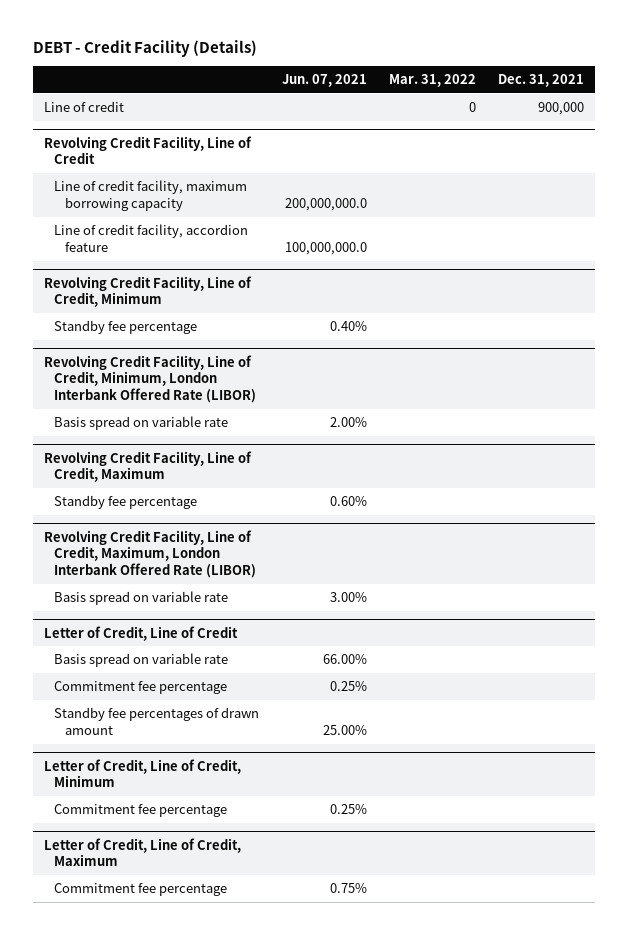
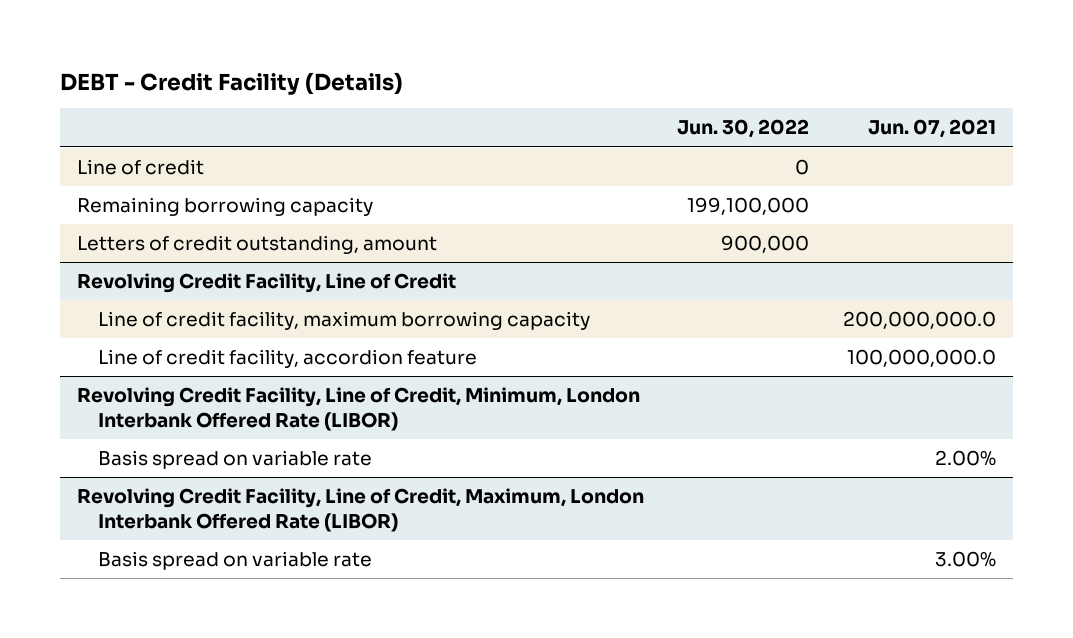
[388,74,476,88] Mar. 31, 2022 -> none
[497,74,584,88] Dec. 31, 2021 -> none
none -> [677,119,810,139] Jun. 30, 2022
none -> [76,196,373,216] Remaining borrowing capacity
none -> [76,234,437,254] Letters of credit outstanding, amount
[43,275,252,308] Revolving Credit Facility, Line of Credit, Minimum -> none
[54,320,198,335] Standby fee percentage -> none
[43,450,252,483] Revolving Credit Facility, Line of Credit, Maximum -> none
[54,495,198,510] Standby fee percentage -> none
[43,625,238,641] Letter of Credit, Line of Credit -> none
[54,653,229,668] Basis spread on variable rate -> none
[54,681,228,695] Commitment fee percentage -> none
[54,707,260,736] Standby fee percentages of drawn amount -> none
[43,758,241,788] Letter of Credit, Line of Credit, Minimum -> none
[54,804,228,818] Commitment fee percentage -> none
[43,837,241,867] Letter of Credit, Line of Credit, Maximum -> none
[54,883,228,897] Commitment fee percentage -> none

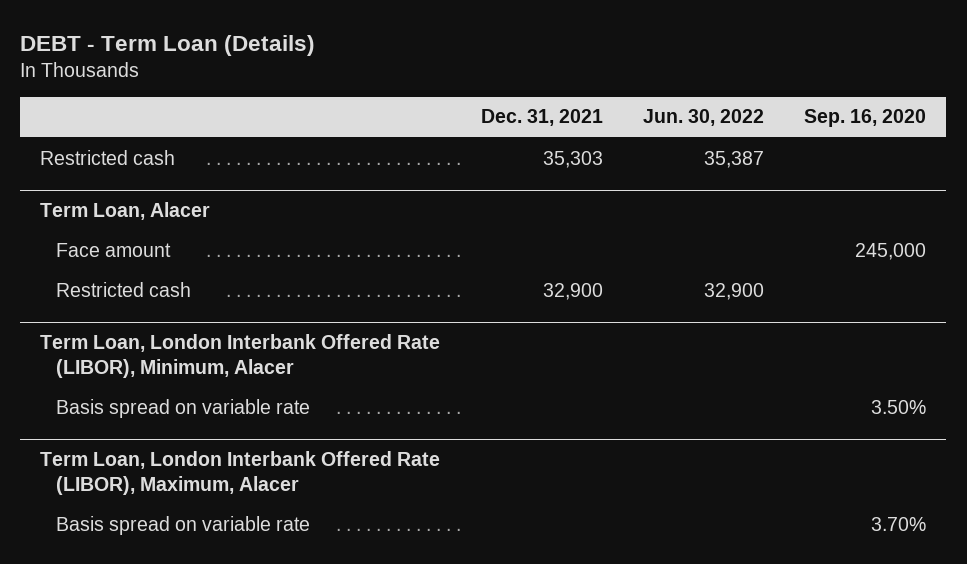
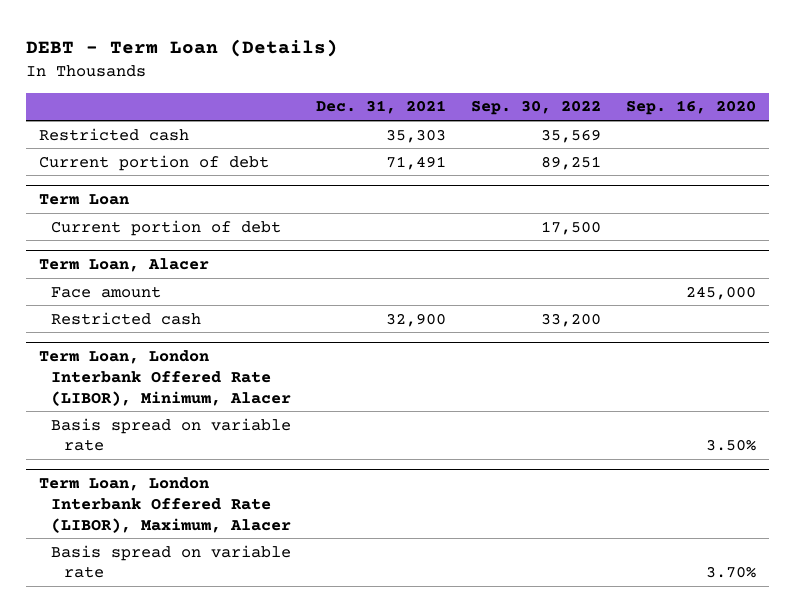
[643,109,765,127] Jun. 30, 2022 -> none
none -> [471,100,602,116] Sep. 30, 2022
none -> [38,154,269,171] Current portion of debt
none -> [38,194,129,206] Term Loan
none -> [51,219,282,236] Current portion of debt

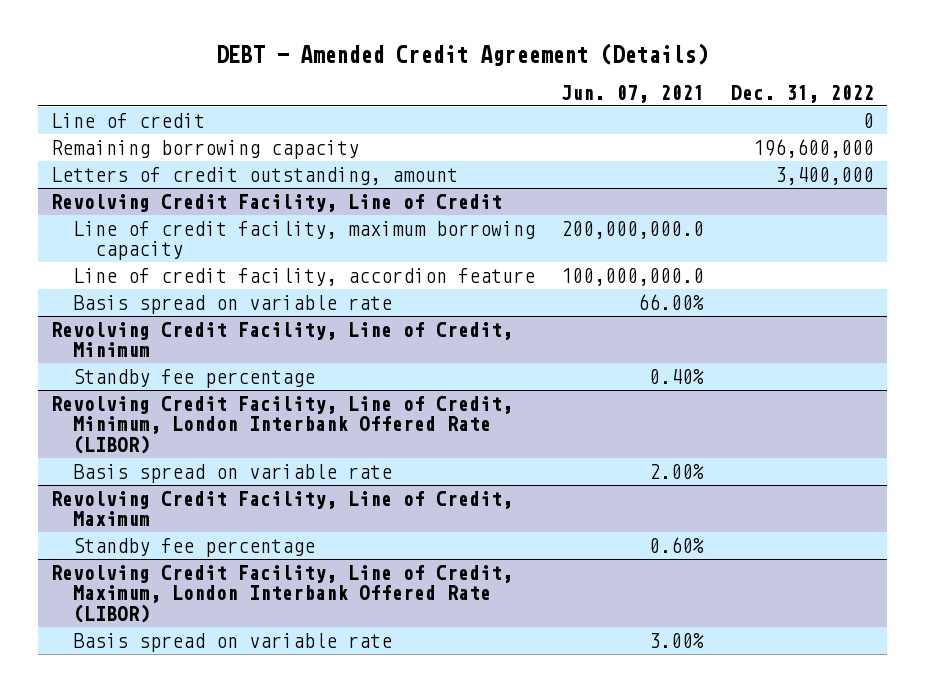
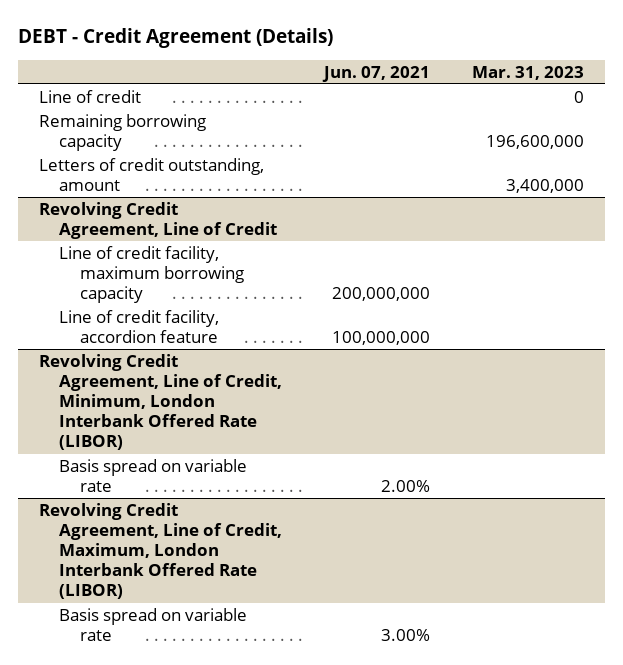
[216,43,709,67] DEBT - Amended Credit Agreement (Details) -> [17,28,333,49] DEBT - Credit Agreement (Details)
[730,85,874,104] Dec. 31, 2022 -> none
none -> [472,65,585,80] Mar. 31, 2023
[73,294,393,314] Basis spread on variable rate -> none
[51,321,514,358] Revolving Credit Facility, Line of Credit, Minimum -> none
[73,368,316,388] Standby fee percentage -> none
[51,193,503,212] Revolving Credit Facility, Line of Credit -> [38,201,278,240] Revolving Credit Agreement, Line of Credit
[561,220,705,239] 200,000,000.0 -> [332,287,431,302] 200,000,000
[561,267,705,286] 100,000,000.0 -> [332,331,431,346] 100,000,000
[51,395,514,454] Revolving Credit Facility, Line of Credit, Minimum, London Interbank Offered Rate (LIBOR) -> [38,353,283,451] Revolving Credit Agreement, Line of Credit, Minimum, London Interbank Offered Rate (LIBOR)
[51,490,514,527] Revolving Credit Facility, Line of Credit, Maximum -> none
[73,537,316,557] Standby fee percentage -> none
[51,564,514,623] Revolving Credit Facility, Line of Credit, Maximum, London Interbank Offered Rate (LIBOR) -> [38,502,283,600] Revolving Credit Agreement, Line of Credit, Maximum, London Interbank Offered Rate (LIBOR)

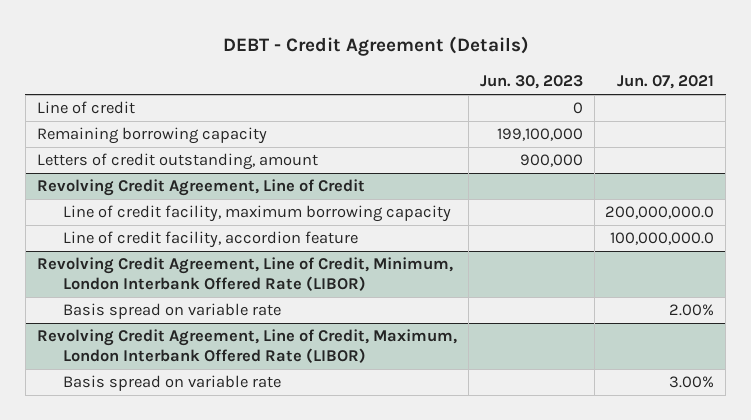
[472,65,585,80] Mar. 31, 2023 -> none
none -> [479,75,583,90] Jun. 30, 2023
[332,287,431,302] 200,000,000 -> [605,206,715,220] 200,000,000.0
[332,331,431,346] 100,000,000 -> [610,232,715,246] 100,000,000.0

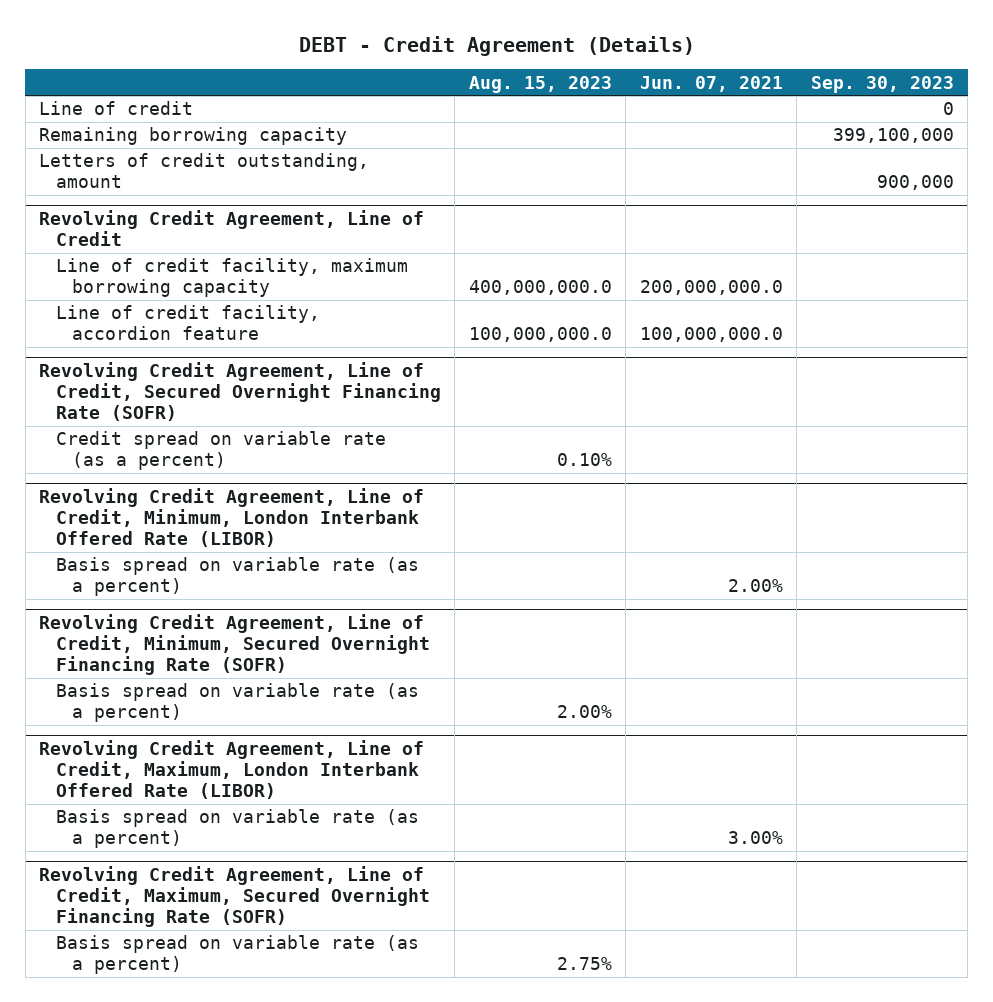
[479,75,583,90] Jun. 30, 2023 -> none
none -> [468,75,612,93] Aug. 15, 2023
none -> [810,75,954,93] Sep. 30, 2023
none -> [39,361,441,422] Revolving Credit Agreement, Line of Credit, Secured Overnight Financing Rate (SOFR)
none -> [55,431,386,471] Credit spread on variable rate (as a percent)
[63,303,282,320] Basis spread on variable rate -> [55,557,419,597] Basis spread on variable rate (as a percent)
none -> [39,613,430,676] Revolving Credit Agreement, Line of Credit, Minimum, Secured Overnight Financing Rate (SOFR)
none -> [55,683,419,723] Basis spread on variable rate (as a percent)
[63,375,282,392] Basis spread on variable rate -> [55,809,419,849] Basis spread on variable rate (as a percent)
none -> [39,865,430,928] Revolving Credit Agreement, Line of Credit, Maximum, Secured Overnight Financing Rate (SOFR)
none -> [55,935,419,975] Basis spread on variable rate (as a percent)

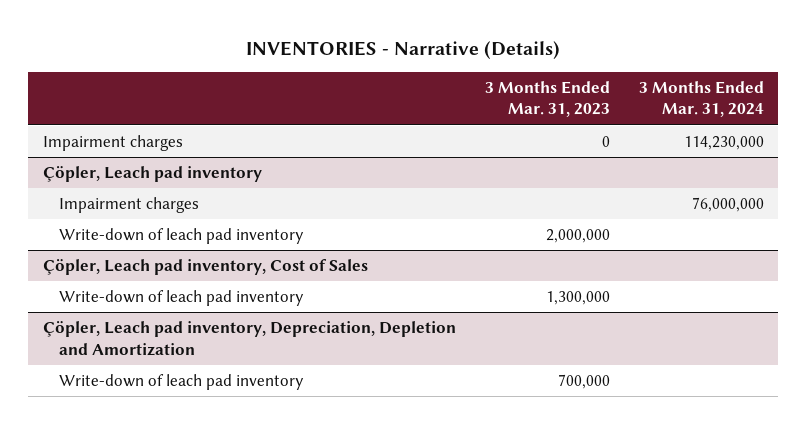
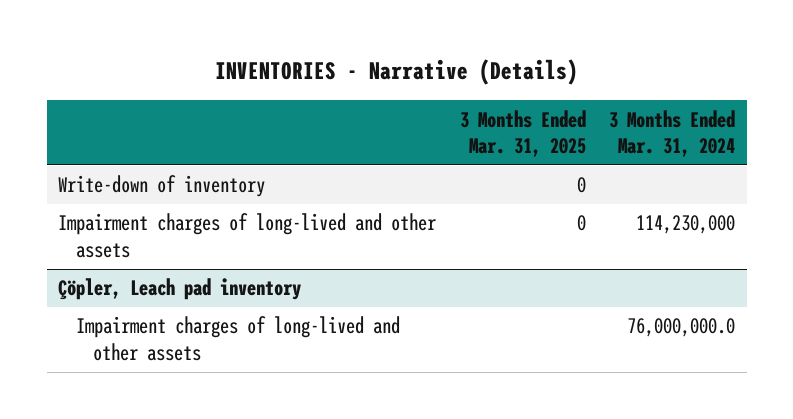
[484,80,610,118] 3 Months Ended Mar. 31, 2023 -> none
none -> [459,109,586,158] 3 Months Ended Mar. 31, 2025
none -> [58,175,266,198] Write-down of inventory
[42,135,183,152] Impairment charges -> [58,213,437,258] Impairment charges of long-lived and other assets
[58,228,304,245] Write-down of leach pad inventory -> none
[42,259,368,276] Çöpler, Leach pad inventory, Cost of Sales -> none
[58,290,304,307] Write-down of leach pad inventory -> none
[42,321,456,356] Çöpler, Leach pad inventory, Depreciation, Depletion and Amortization -> none
[58,374,304,391] Write-down of leach pad inventory -> none
[58,197,199,214] Impairment charges -> [75,316,400,361] Impairment charges of long-lived and other assets
[691,197,764,213] 76,000,000 -> [626,318,735,338] 76,000,000.0

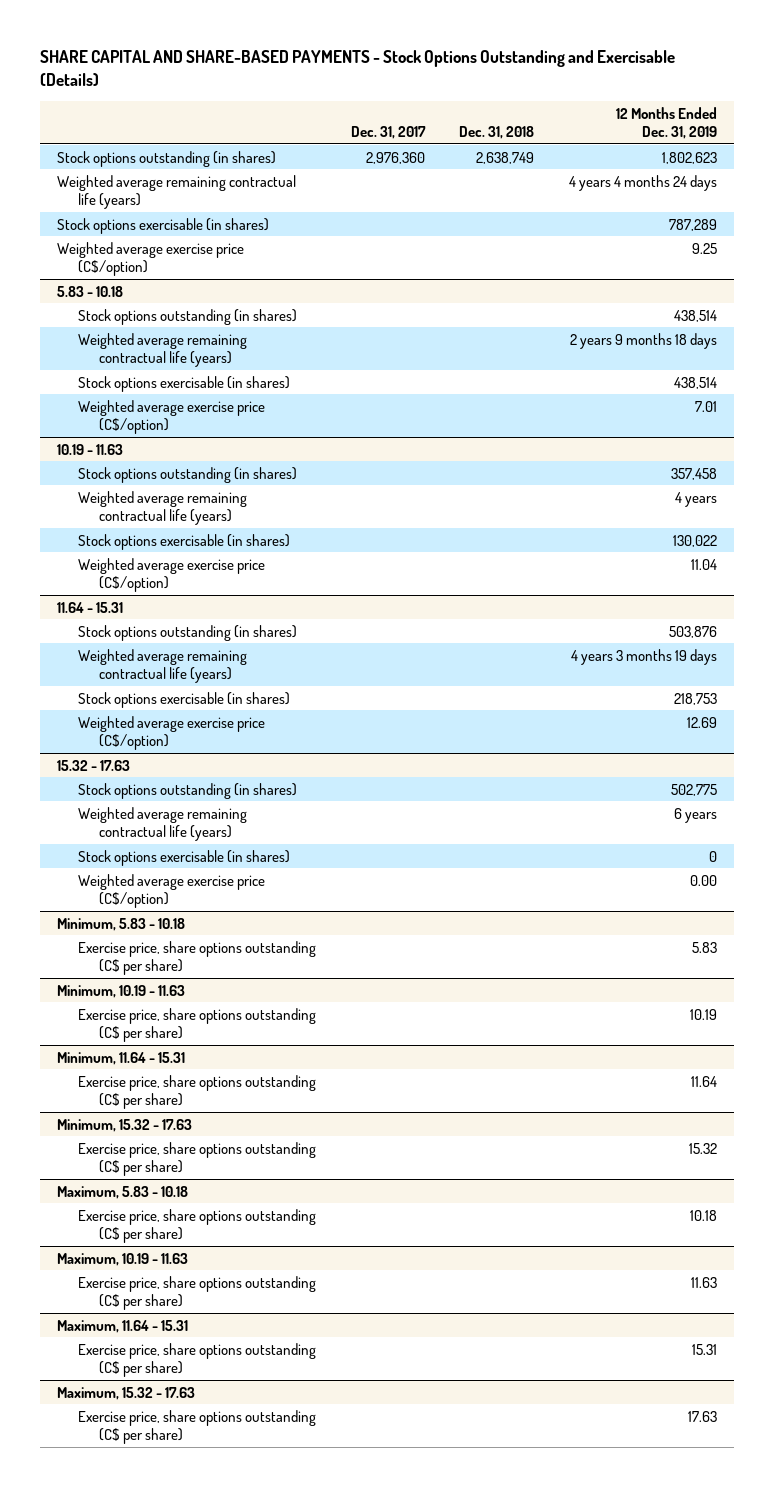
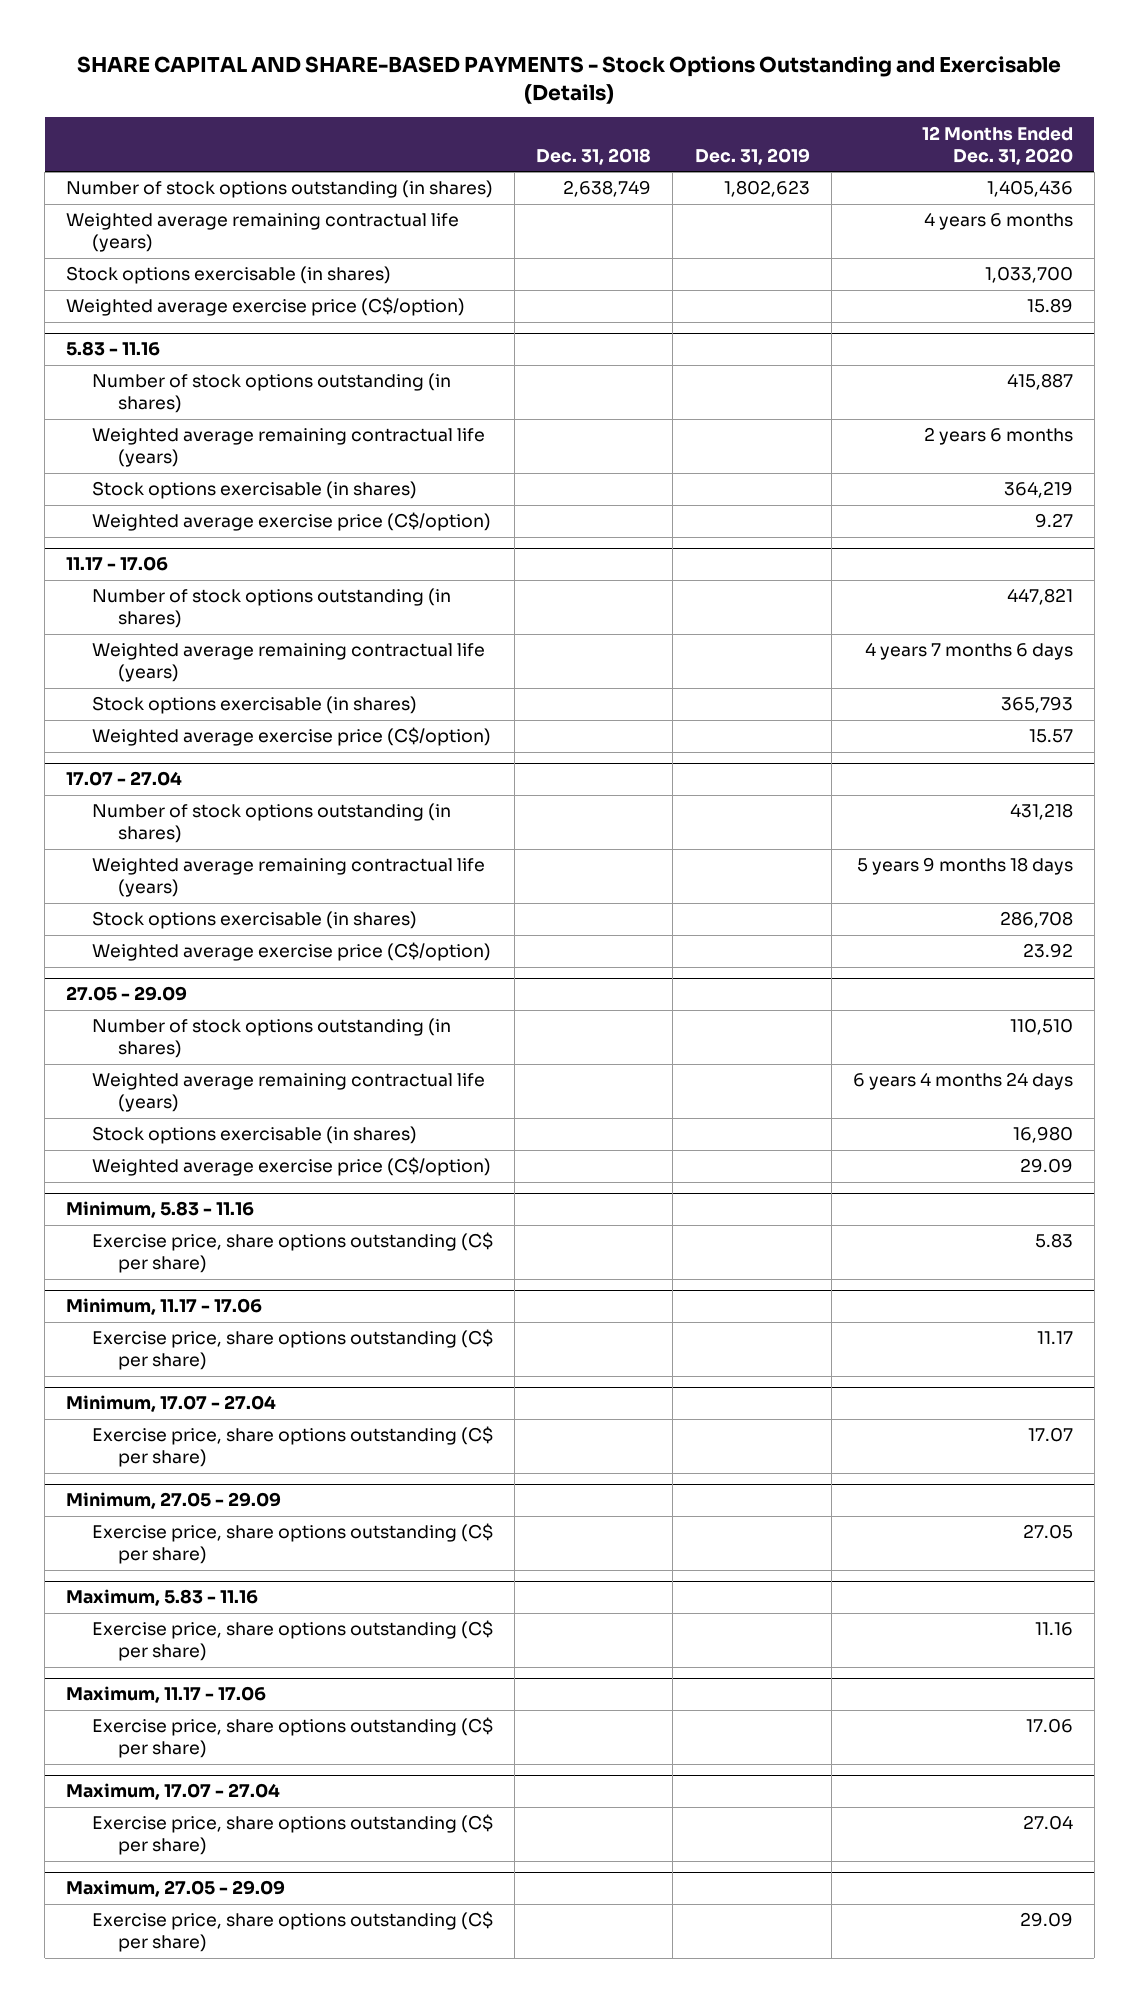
[350,125,426,139] Dec. 31, 2017 -> none
[615,106,717,139] 12 Months Ended Dec. 31, 2019 -> none
none -> [694,147,810,165] Dec. 31, 2019
none -> [921,125,1073,165] 12 Months Ended Dec. 31, 2020
[57,150,277,167] Stock options outstanding (in shares) -> [66,180,494,199] Number of stock options outstanding (in shares)
[57,285,124,297] 5.83 - 10.18 -> [66,341,161,357] 5.83 - 11.16
[78,308,298,325] Stock options outstanding (in shares) -> [92,373,452,414] Number of stock options outstanding (in shares)
[57,443,124,455] 10.19 - 11.63 -> [66,556,169,572] 11.17 - 17.06
[78,466,298,483] Stock options outstanding (in shares) -> [92,588,452,629] Number of stock options outstanding (in shares)
[57,601,124,613] 11.64 - 15.31 -> [66,771,183,787] 17.07 - 27.04
[78,624,298,641] Stock options outstanding (in shares) -> [92,803,452,844] Number of stock options outstanding (in shares)
[57,759,131,771] 15.32 - 17.63 -> [66,986,188,1002] 27.05 - 29.09
[78,782,298,799] Stock options outstanding (in shares) -> [92,1018,452,1059] Number of stock options outstanding (in shares)
[57,917,186,931] Minimum, 5.83 - 10.18 -> none
[78,940,317,976] Exercise price, share options outstanding (C$ per share) -> none
[57,984,186,998] Minimum, 10.19 - 11.63 -> none
[78,1007,317,1043] Exercise price, share options outstanding (C$ per share) -> none
[57,1051,186,1065] Minimum, 11.64 - 15.31 -> none
[78,1074,317,1110] Exercise price, share options outstanding (C$ per share) -> none
[57,1118,193,1132] Minimum, 15.32 - 17.63 -> none
[78,1141,317,1177] Exercise price, share options outstanding (C$ per share) -> none
[57,1185,189,1199] Maximum, 5.83 - 10.18 -> none
[78,1208,317,1244] Exercise price, share options outstanding (C$ per share) -> none
[57,1252,189,1266] Maximum, 10.19 - 11.63 -> none
[78,1275,317,1311] Exercise price, share options outstanding (C$ per share) -> none
[57,1319,189,1333] Maximum, 11.64 - 15.31 -> none
[78,1342,317,1378] Exercise price, share options outstanding (C$ per share) -> none
[57,1386,196,1400] Maximum, 15.32 - 17.63 -> none
[78,1409,317,1445] Exercise price, share options outstanding (C$ per share) -> none
none -> [66,1201,255,1219] Minimum, 5.83 - 11.16
none -> [92,1232,494,1274] Exercise price, share options outstanding (C$ per share)
none -> [66,1298,263,1316] Minimum, 11.17 - 17.06
none -> [92,1329,494,1371] Exercise price, share options outstanding (C$ per share)
none -> [66,1395,277,1413] Minimum, 17.07 - 27.04
none -> [92,1426,494,1468] Exercise price, share options outstanding (C$ per share)
none -> [66,1492,282,1510] Minimum, 27.05 - 29.09
none -> [92,1523,494,1565] Exercise price, share options outstanding (C$ per share)
none -> [66,1589,259,1607] Maximum, 5.83 - 11.16
none -> [92,1620,494,1662] Exercise price, share options outstanding (C$ per share)
none -> [66,1686,267,1704] Maximum, 11.17 - 17.06
none -> [92,1717,494,1759] Exercise price, share options outstanding (C$ per share)
none -> [66,1783,281,1801] Maximum, 17.07 - 27.04
none -> [92,1814,494,1856] Exercise price, share options outstanding (C$ per share)
none -> [66,1880,286,1898] Maximum, 27.05 - 29.09
none -> [92,1911,494,1953] Exercise price, share options outstanding (C$ per share)

